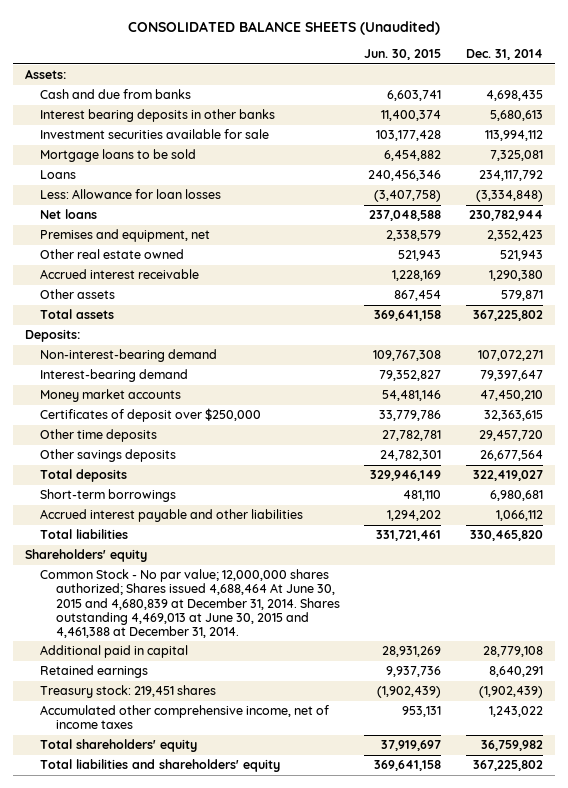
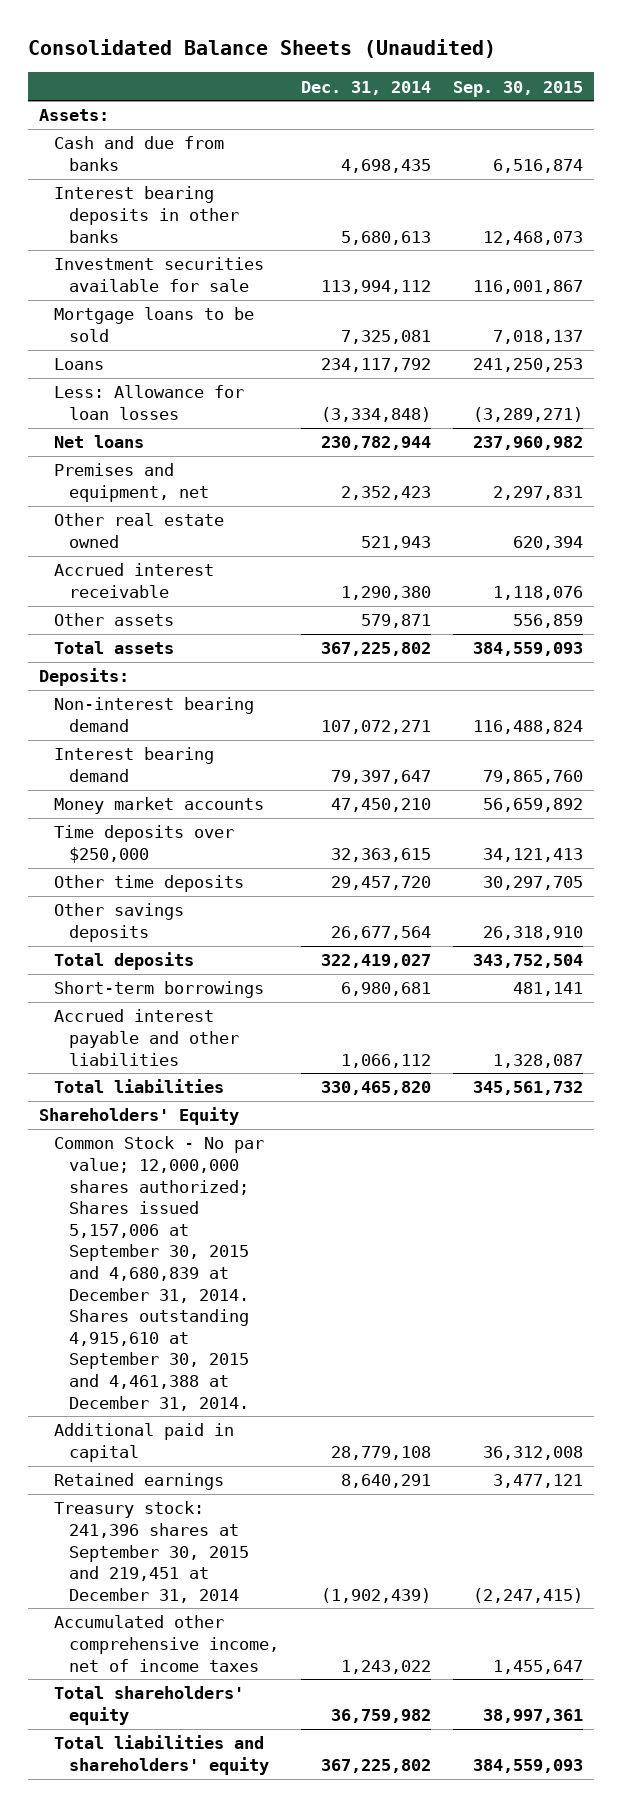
[127,20,440,35] CONSOLIDATED BALANCE SHEETS (Unaudited) -> [28,39,497,59] Consolidated Balance Sheets (Unaudited)
[364,49,442,61] Jun. 30, 2015 -> none
none -> [453,80,584,97] Sep. 30, 2015
[40,349,218,363] Non-interest-bearing demand -> [54,697,255,732] Non-interest bearing demand
[40,369,189,383] Interest-bearing demand -> [54,747,215,782] Interest bearing demand
[40,408,262,423] Certificates of deposit over $250,000 -> [54,825,235,863] Time deposits over $250,000
[25,549,148,563] Shareholders' equity -> [39,1107,240,1126] Shareholders' Equity
[40,569,340,638] Common Stock - No par value; 12,000,000 shares authorized; Shares issued 4,688,464 At June 30, 2015 and 4,680,839 at December 31, 2014. Shares outstanding 4,469,013 at June 30, 2015 and 4,461,388 at December 31, 2014. -> [54,1136,265,1411] Common Stock - No par value; 12,000,000 shares authorized; Shares issued 5,157,006 at September 30, 2015 and 4,680,839 at December 31, 2014. Shares outstanding 4,915,610 at September 30, 2015 and 4,461,388 at December 31, 2014.
[40,685,217,699] Treasury stock: 219,451 shares -> [54,1501,250,1603] Treasury stock: 241,396 shares at September 30, 2015 and 219,451 at December 31, 2014

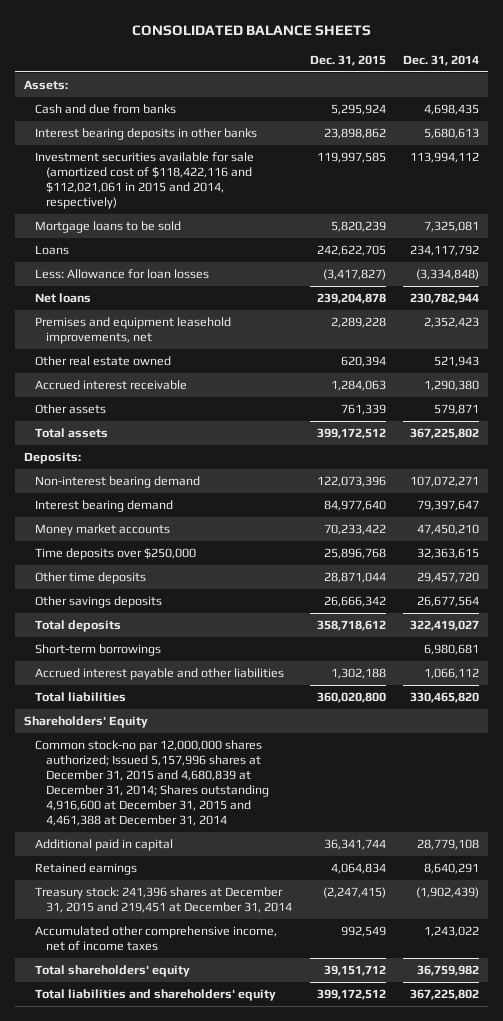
[28,39,497,59] Consolidated Balance Sheets (Unaudited) -> [131,25,371,37] CONSOLIDATED BALANCE SHEETS
[453,80,584,97] Sep. 30, 2015 -> none
none -> [309,54,386,66] Dec. 31, 2015
[54,257,265,292] Investment securities available for sale -> [35,152,255,210] Investment securities available for sale (amortized cost of $118,422,116 and $112,021,061 in 2015 and 2014, respectively)
[54,463,210,502] Premises and equipment, net -> [35,317,232,345] Premises and equipment leasehold improvements, net
[54,1136,265,1411] Common Stock - No par value; 12,000,000 shares authorized; Shares issued 5,157,006 at September 30, 2015 and 4,680,839 at December 31, 2014. Shares outstanding 4,915,610 at September 30, 2015 and 4,461,388 at December 31, 2014. -> [35,740,270,827] Common stock-no par 12,000,000 shares authorized; Issued 5,157,996 shares at December 31, 2015 and 4,680,839 at December 31, 2014; Shares outstanding 4,916,600 at December 31, 2015 and 4,461,388 at December 31, 2014
[54,1501,250,1603] Treasury stock: 241,396 shares at September 30, 2015 and 219,451 at December 31, 2014 -> [35,887,293,914] Treasury stock: 241,396 shares at December 31, 2015 and 219,451 at December 31, 2014

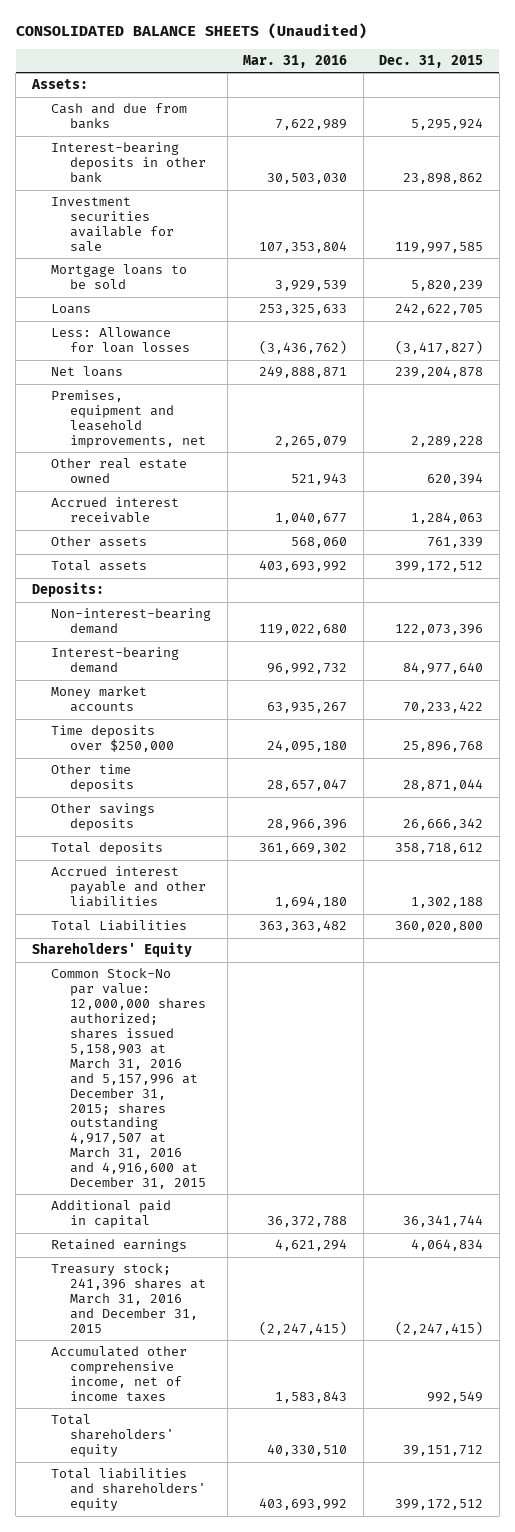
[131,25,371,37] CONSOLIDATED BALANCE SHEETS -> [15,22,367,39] CONSOLIDATED BALANCE SHEETS (Unaudited)
[403,54,480,66] Dec. 31, 2014 -> none
none -> [243,54,348,68] Mar. 31, 2016
[35,128,258,141] Interest bearing deposits in other banks -> [51,142,207,184] Interest-bearing deposits in other bank
[35,152,255,210] Investment securities available for sale (amortized cost of $118,422,116 and $112,021,061 in 2015 and 2014, respectively) -> [51,197,175,253] Investment securities available for sale
[35,317,232,345] Premises and equipment leasehold improvements, net -> [51,390,207,449] Premises, equipment and leasehold improvements, net
[35,476,201,489] Non-interest bearing demand -> [51,608,212,635] Non-interest-bearing demand
[35,500,174,513] Interest bearing demand -> [51,647,180,674] Interest-bearing demand
[35,644,162,657] Short-term borrowings -> none
[35,692,127,703] Total liabilities -> [51,920,188,932] Total Liabilities
[35,740,270,827] Common stock-no par 12,000,000 shares authorized; Issued 5,157,996 shares at December 31, 2015 and 4,680,839 at December 31, 2014; Shares outstanding 4,916,600 at December 31, 2015 and 4,461,388 at December 31, 2014 -> [51,968,207,1190] Common Stock-No par value: 12,000,000 shares authorized; shares issued 5,158,903 at March 31, 2016 and 5,157,996 at December 31, 2015; shares outstanding 4,917,507 at March 31, 2016 and 4,916,600 at December 31, 2015
[35,887,293,914] Treasury stock: 241,396 shares at December 31, 2015 and 219,451 at December 31, 2014 -> [51,1263,207,1333] Treasury stock; 241,396 shares at March 31, 2016 and December 31, 2015

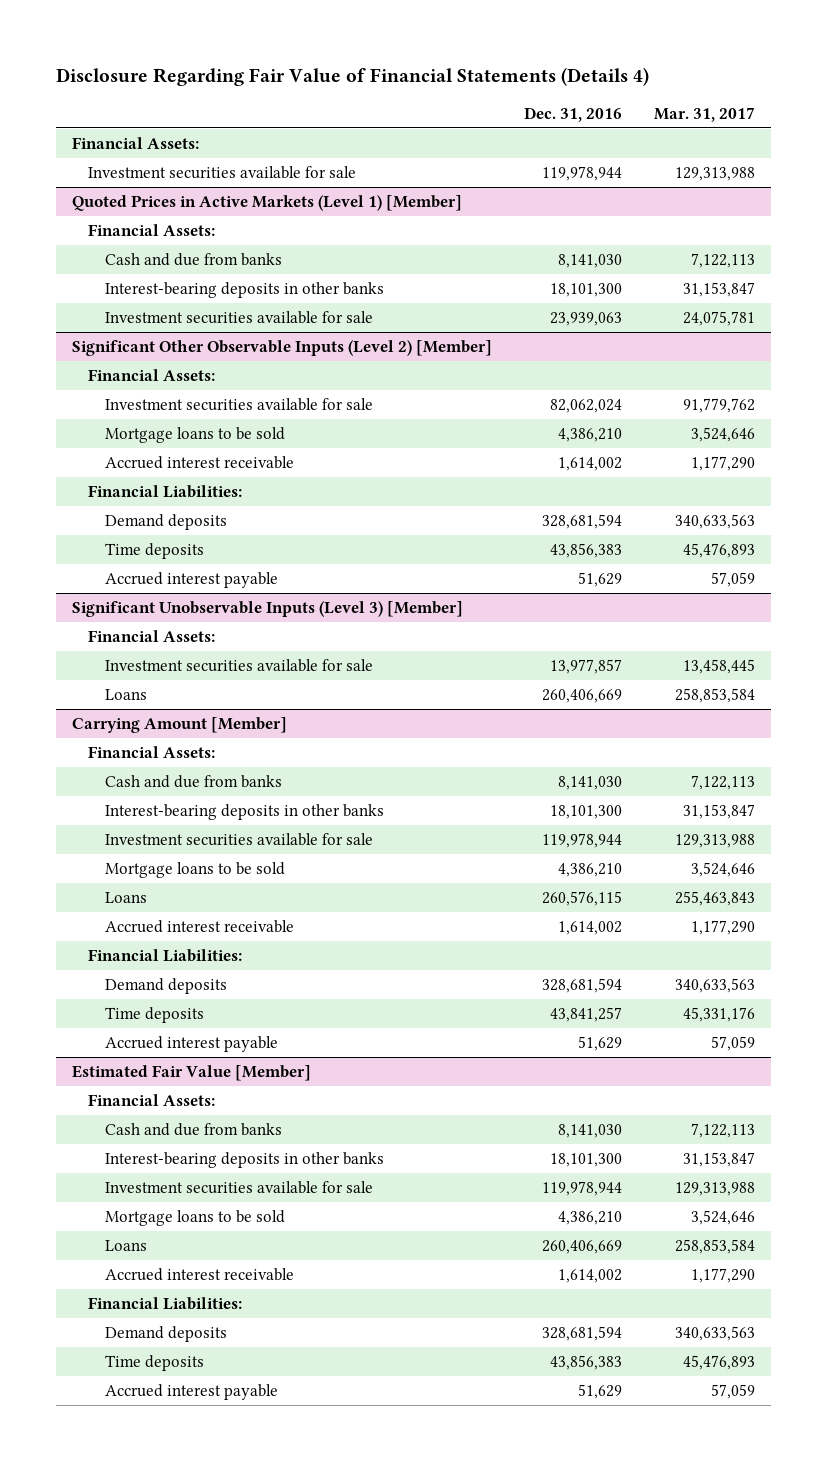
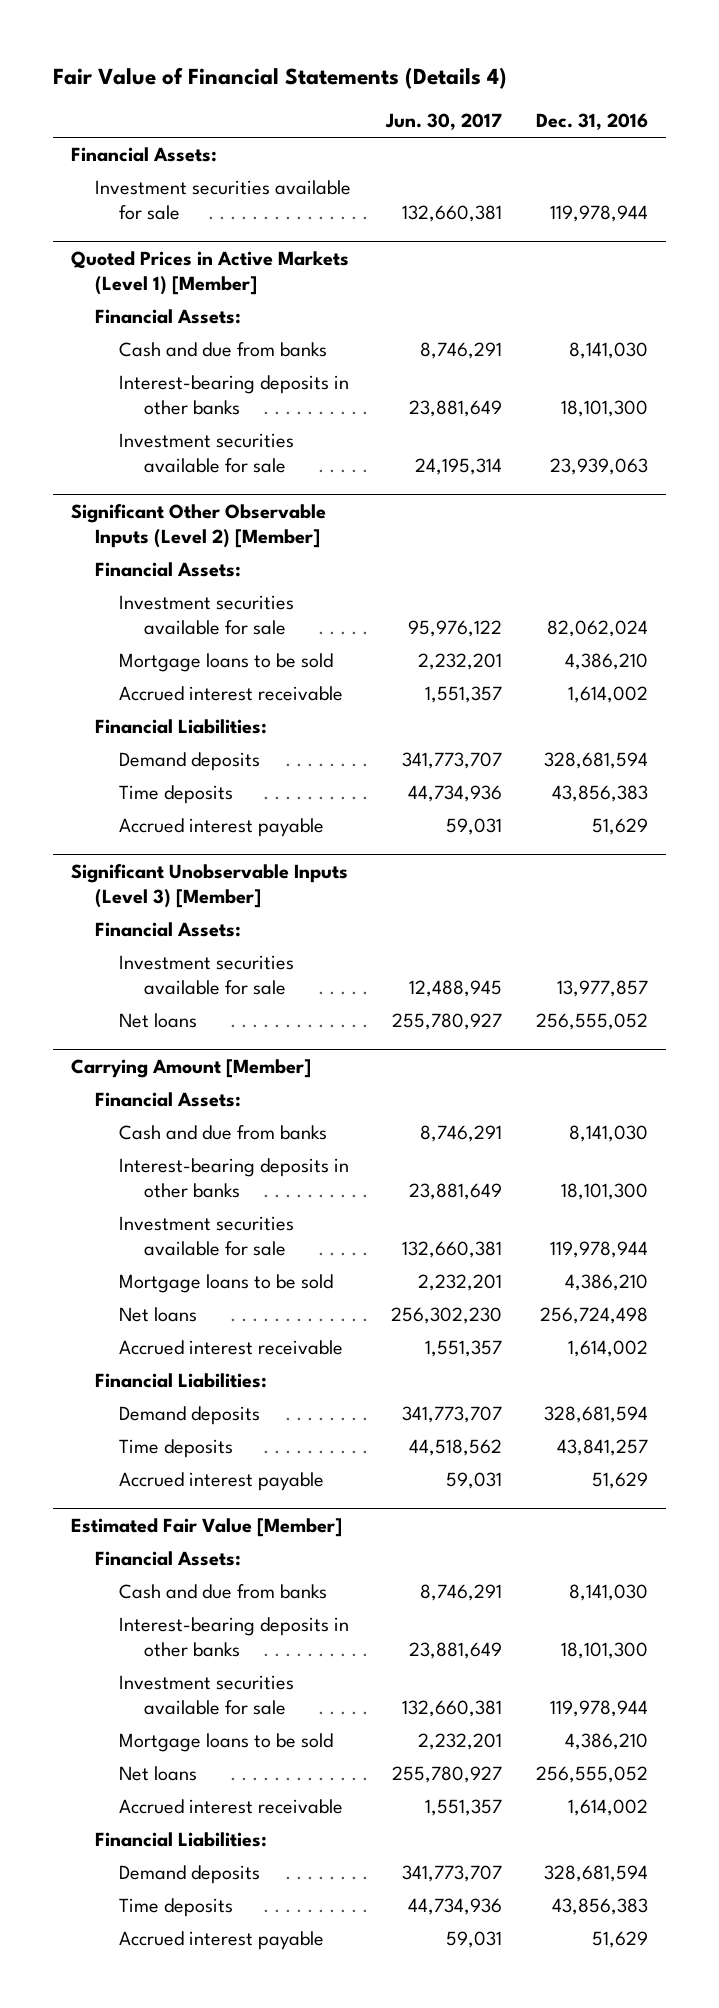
[55,66,649,86] Disclosure Regarding Fair Value of Financial Statements (Details 4) -> [53,67,508,90] Fair Value of Financial Statements (Details 4)
[654,106,756,122] Mar. 31, 2017 -> none
none -> [384,113,502,131] Jun. 30, 2017
[104,689,147,701] Loans -> [119,1013,198,1029] Net loans
[542,689,623,704] 260,406,669 -> [536,1013,649,1031] 256,555,052
[104,892,147,904] Loans -> [119,1307,198,1323] Net loans
[542,891,623,907] 260,576,115 -> [540,1307,649,1325] 256,724,498
[104,1240,147,1252] Loans -> [119,1766,198,1782] Net loans
[542,1240,623,1255] 260,406,669 -> [536,1766,649,1784] 256,555,052

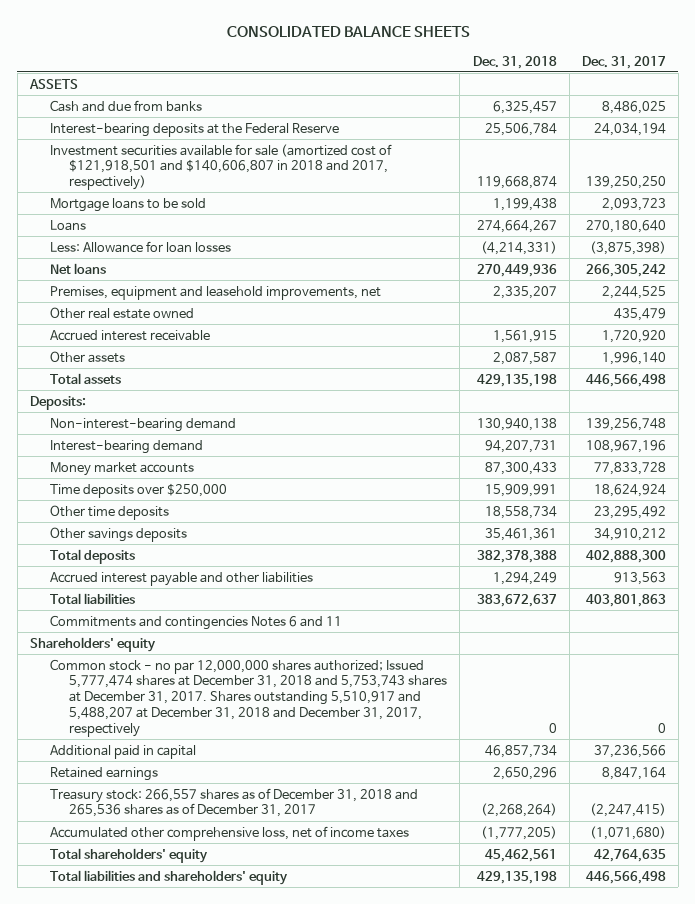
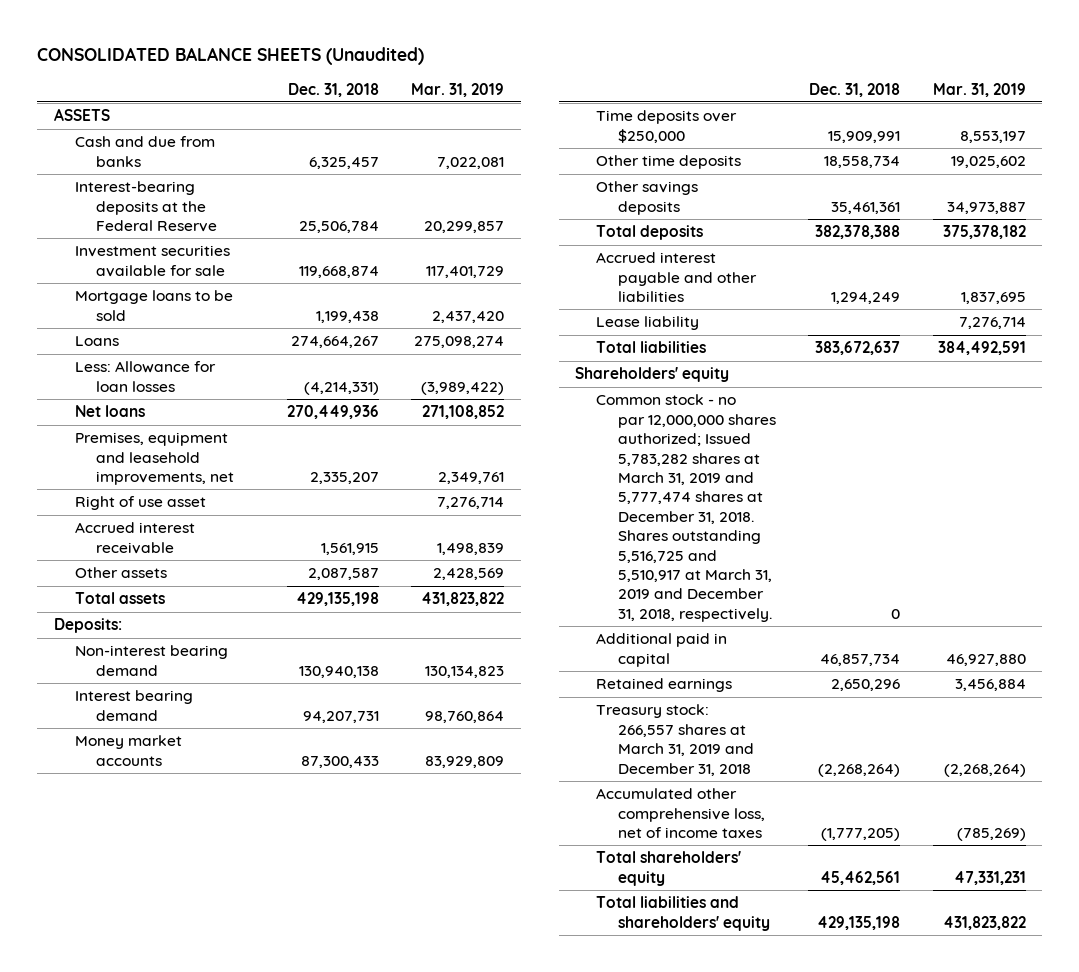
[226,26,470,38] CONSOLIDATED BALANCE SHEETS -> [37,46,425,65] CONSOLIDATED BALANCE SHEETS (Unaudited)
[581,55,666,69] Dec. 31, 2017 -> none
none -> [411,82,505,97] Mar. 31, 2019
[49,143,392,191] Investment securities available for sale (amortized cost of $121,918,501 and $140,606,807 in 2018 and 2017, respectively) -> [74,245,230,277] Investment securities available for sale
[49,306,194,319] Other real estate owned -> none
none -> [74,496,206,511] Right of use asset
[49,417,236,432] Non-interest-bearing demand -> [74,645,228,676] Non-interest bearing demand
[49,439,203,454] Interest-bearing demand -> [74,690,193,721] Interest bearing demand
none -> [596,316,700,331] Lease liability
[49,614,342,630] Commitments and contingencies Notes 6 and 11 -> none
[49,658,448,737] Common stock - no par 12,000,000 shares authorized; Issued 5,777,474 shares at December 31, 2018 and 5,753,743 shares at December 31, 2017. Shares outstanding 5,510,917 and 5,488,207 at December 31, 2018 and December 31, 2017, respectively -> [596,394,776,622] Common stock - no par 12,000,000 shares authorized; Issued 5,783,282 shares at March 31, 2019 and 5,777,474 shares at December 31, 2018. Shares outstanding 5,516,725 and 5,510,917 at March 31, 2019 and December 31, 2018, respectively.
[49,787,418,818] Treasury stock: 266,557 shares as of December 31, 2018 and 265,536 shares as of December 31, 2017 -> [596,704,754,776] Treasury stock: 266,557 shares at March 31, 2019 and December 31, 2018

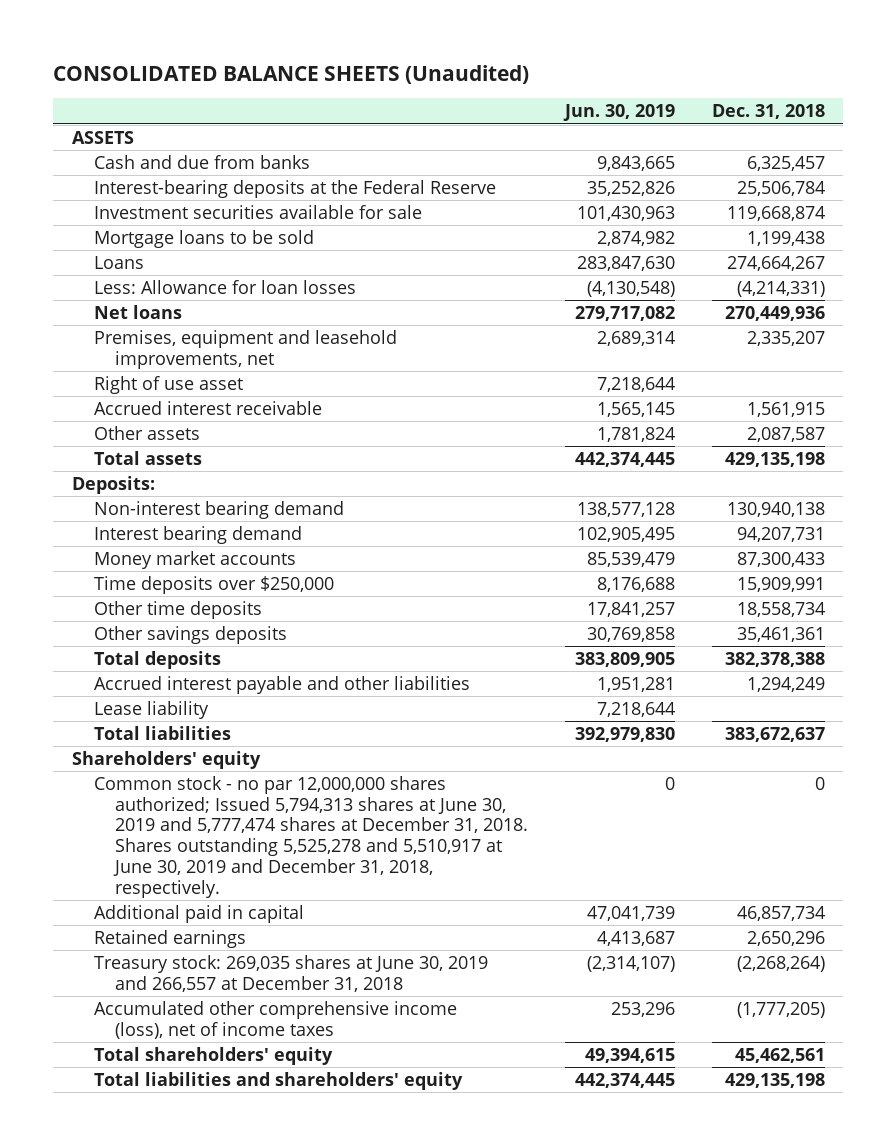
[411,82,505,97] Mar. 31, 2019 -> none
none -> [563,104,676,122] Jun. 30, 2019
[596,394,776,622] Common stock - no par 12,000,000 shares authorized; Issued 5,783,282 shares at March 31, 2019 and 5,777,474 shares at December 31, 2018. Shares outstanding 5,516,725 and 5,510,917 at March 31, 2019 and December 31, 2018, respectively. -> [93,775,529,898] Common stock - no par 12,000,000 shares authorized; Issued 5,794,313 shares at June 30, 2019 and 5,777,474 shares at December 31, 2018. Shares outstanding 5,525,278 and 5,510,917 at June 30, 2019 and December 31, 2018, respectively.
[596,704,754,776] Treasury stock: 266,557 shares at March 31, 2019 and December 31, 2018 -> [93,954,488,992] Treasury stock: 269,035 shares at June 30, 2019 and 266,557 at December 31, 2018
[596,788,765,839] Accumulated other comprehensive loss, net of income taxes -> [93,1000,457,1039] Accumulated other comprehensive income (loss), net of income taxes

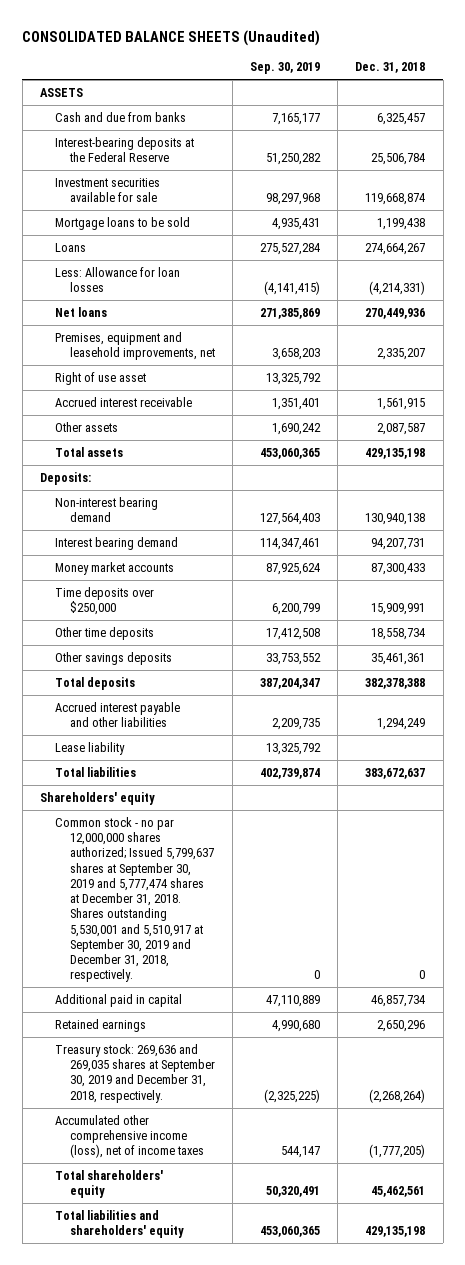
[563,104,676,122] Jun. 30, 2019 -> none
none -> [250,62,321,75] Sep. 30, 2019
[93,775,529,898] Common stock - no par 12,000,000 shares authorized; Issued 5,794,313 shares at June 30, 2019 and 5,777,474 shares at December 31, 2018. Shares outstanding 5,525,278 and 5,510,917 at June 30, 2019 and December 31, 2018, respectively. -> [54,816,215,983] Common stock - no par 12,000,000 shares authorized; Issued 5,799,637 shares at September 30, 2019 and 5,777,474 shares at December 31, 2018. Shares outstanding 5,530,001 and 5,510,917 at September 30, 2019 and December 31, 2018, respectively.
[93,954,488,992] Treasury stock: 269,035 shares at June 30, 2019 and 266,557 at December 31, 2018 -> [54,1043,216,1103] Treasury stock: 269,636 and 269,035 shares at September 30, 2019 and December 31, 2018, respectively.

